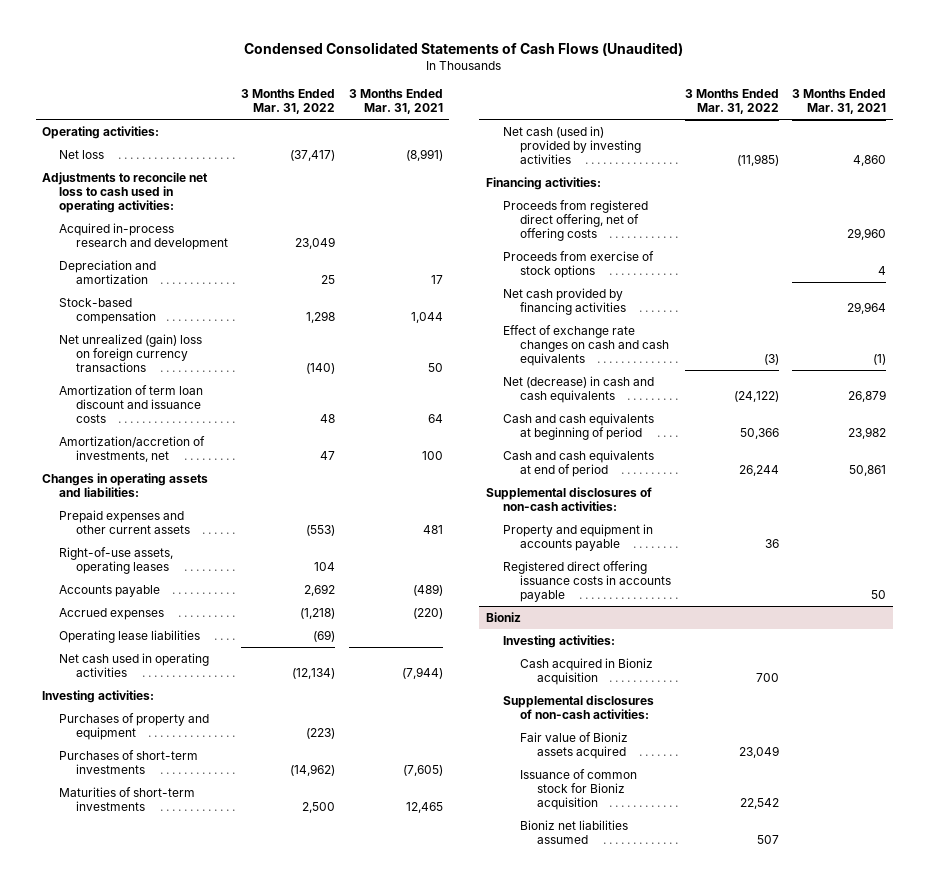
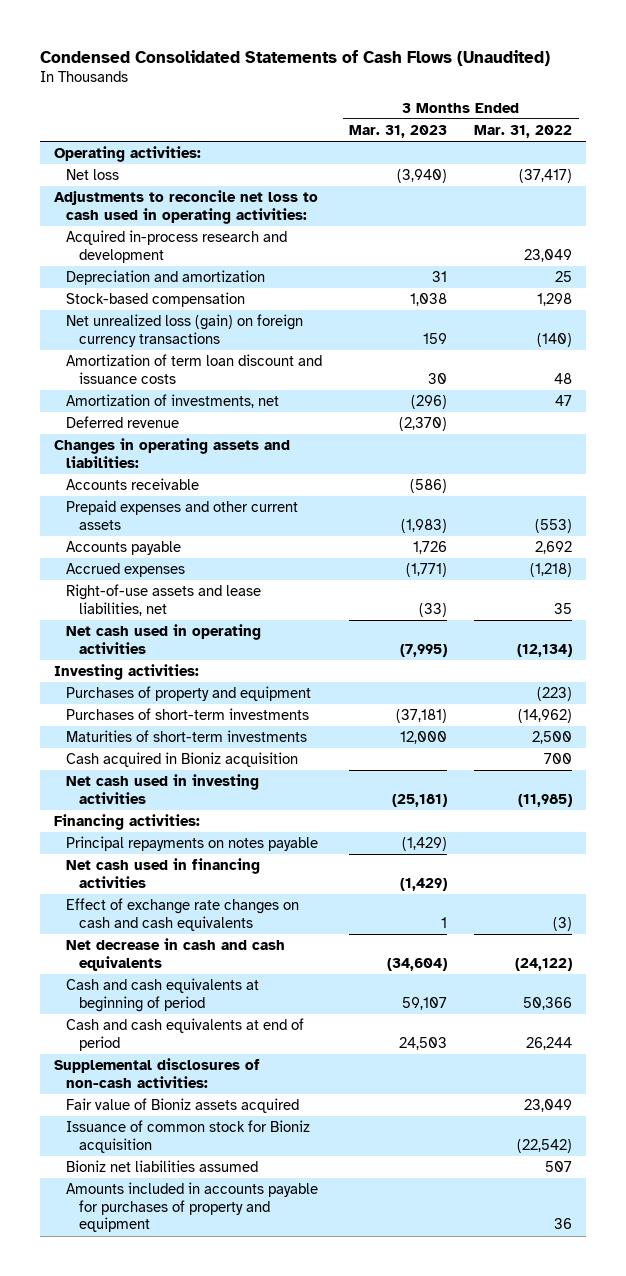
[348,89,443,115] 3 Months Ended Mar. 31, 2021 -> none
none -> [349,124,448,138] Mar. 31, 2023
[59,333,203,372] Net unrealized (gain) loss on foreign currency transactions -> [66,314,304,347] Net unrealized loss (gain) on foreign currency transactions
[59,435,206,462] Amortization/accretion of investments, net -> [66,394,280,409] Amortization of investments, net
none -> [66,416,180,429] Deferred revenue
none -> [66,478,200,491] Accounts receivable
[59,546,174,574] Right-of-use assets, operating leases -> none
[59,629,201,643] Operating lease liabilities -> none
none -> [66,584,262,616] Right-of-use assets and lease liabilities, net
none -> [66,752,299,768] Cash acquired in Bioniz acquisition
[502,125,641,164] Net cash (used in) provided by investing activities -> [66,774,260,804] Net cash used in investing activities
[502,199,648,241] Proceeds from registered direct offering, net of offering costs -> none
[502,250,654,278] Proceeds from exercise of stock options -> none
none -> [66,836,319,852] Principal repayments on notes payable
[502,287,626,315] Net cash provided by financing activities -> [66,858,261,888] Net cash used in financing activities
[502,375,654,403] Net (decrease) in cash and cash equivalents -> [66,938,286,971] Net decrease in cash and cash equivalents
[502,523,653,551] Property and equipment in accounts payable -> none
[502,560,671,602] Registered direct offering issuance costs in accounts payable -> none
[485,611,521,622] Bioniz -> none
[502,634,615,648] Investing activities: -> none
[519,657,653,685] Cash acquired in Bioniz acquisition -> none
[502,694,654,719] Supplemental disclosures of non-cash activities: -> none
[739,797,779,809] 22,542 -> [517,1138,573,1153] (22,542)
none -> [66,1182,319,1233] Amounts included in accounts payable for purchases of property and equipment

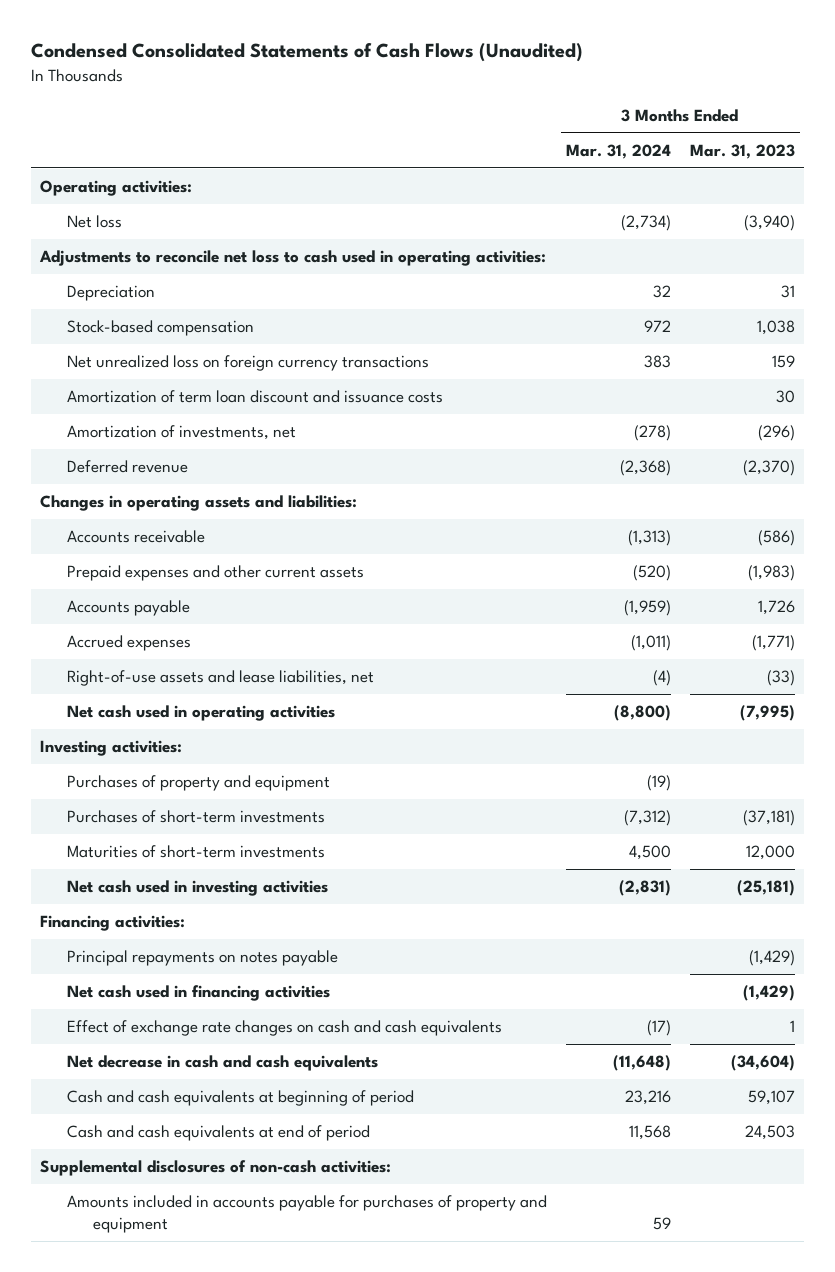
[474,124,573,138] Mar. 31, 2022 -> none
none -> [565,143,671,159] Mar. 31, 2024
[66,230,288,263] Acquired in-process research and development -> none
[66,270,266,286] Depreciation and amortization -> none
none -> [66,285,155,302] Depreciation
[66,314,304,347] Net unrealized loss (gain) on foreign currency transactions -> [66,355,429,372] Net unrealized loss on foreign currency transactions
[66,752,299,768] Cash acquired in Bioniz acquisition -> none
[66,1098,300,1114] Fair value of Bioniz assets acquired -> none
[66,1120,311,1153] Issuance of common stock for Bioniz acquisition -> none
[66,1160,259,1173] Bioniz net liabilities assumed -> none

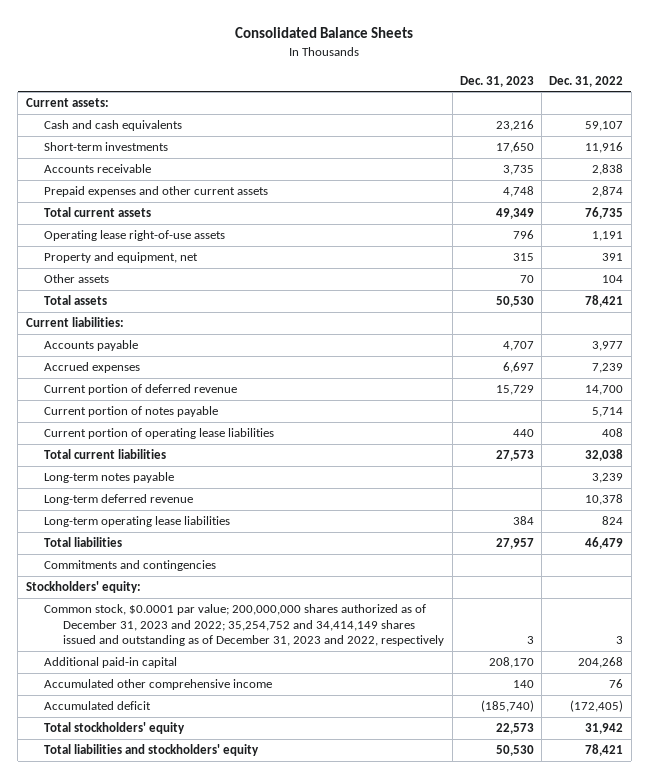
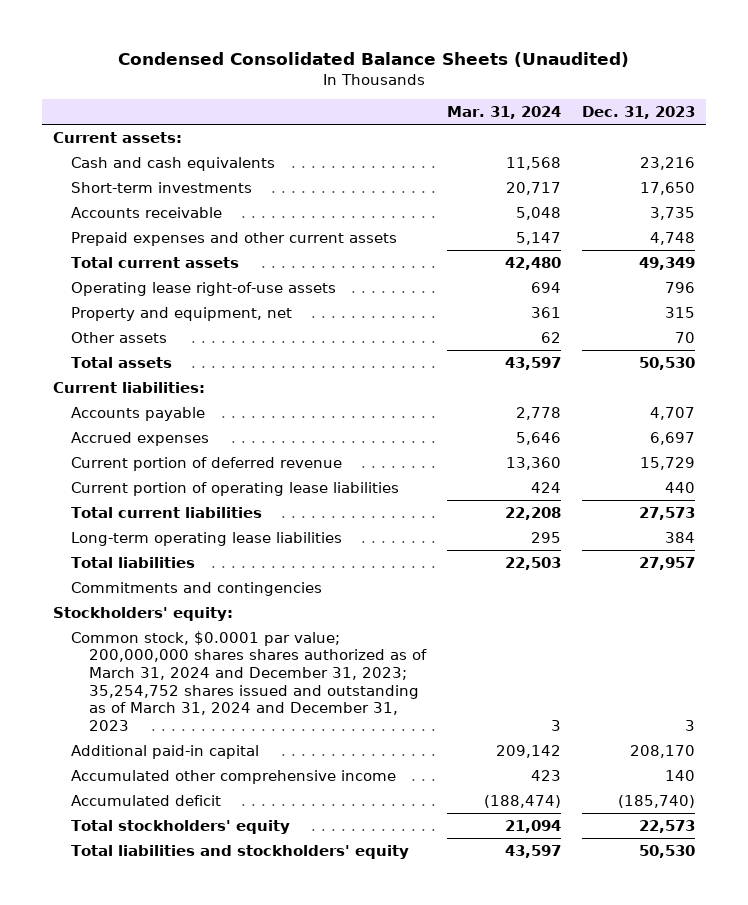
[235,27,414,39] Consolidated Balance Sheets -> [117,51,629,67] Condensed Consolidated Balance Sheets (Unaudited)
[549,75,624,87] Dec. 31, 2022 -> none
none -> [447,106,562,120] Mar. 31, 2024
[44,406,219,418] Current portion of notes payable -> none
[44,472,175,484] Long-term notes payable -> none
[44,494,194,506] Long-term deferred revenue -> none
[44,604,445,646] Common stock, $0.0001 par value; 200,000,000 shares authorized as of December 31, 2023 and 2022; 35,254,752 and 34,414,149 shares issued and outstanding as of December 31, 2023 and 2022, respectively -> [70,630,427,731] Common stock, $0.0001 par value; 200,000,000 shares shares authorized as of March 31, 2024 and December 31, 2023; 35,254,752 shares issued and outstanding as of March 31, 2024 and December 31, 2023

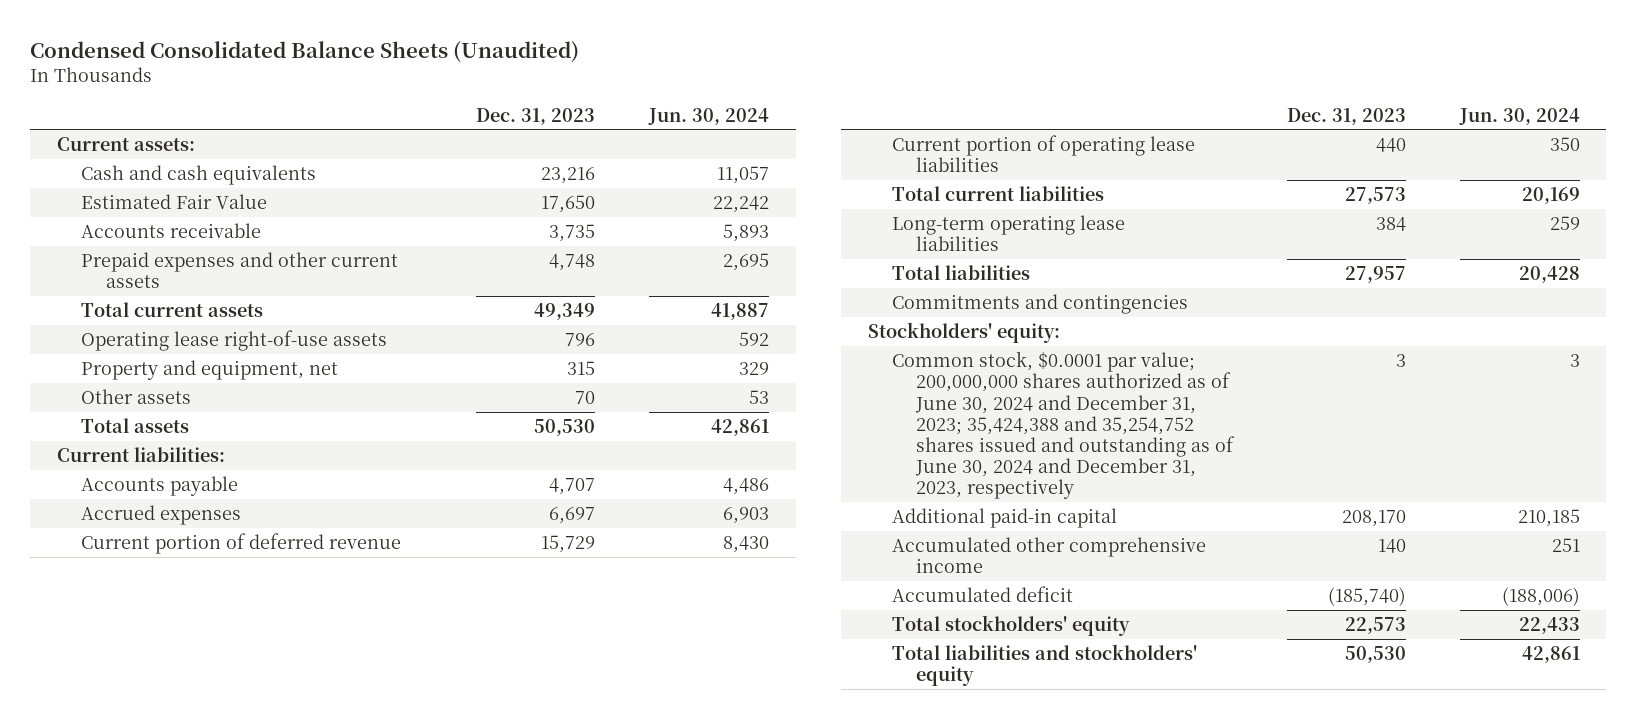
[447,106,562,120] Mar. 31, 2024 -> none
none -> [647,107,769,125] Jun. 30, 2024
[70,181,252,193] Short-term investments -> [81,194,268,210] Estimated Fair Value
[70,630,427,731] Common stock, $0.0001 par value; 200,000,000 shares shares authorized as of March 31, 2024 and December 31, 2023; 35,254,752 shares issued and outstanding as of March 31, 2024 and December 31, 2023 -> [891,351,1236,500] Common stock, $0.0001 par value; 200,000,000 shares authorized as of June 30, 2024 and December 31, 2023; 35,424,388 and 35,254,752 shares issued and outstanding as of June 30, 2024 and December 31, 2023, respectively

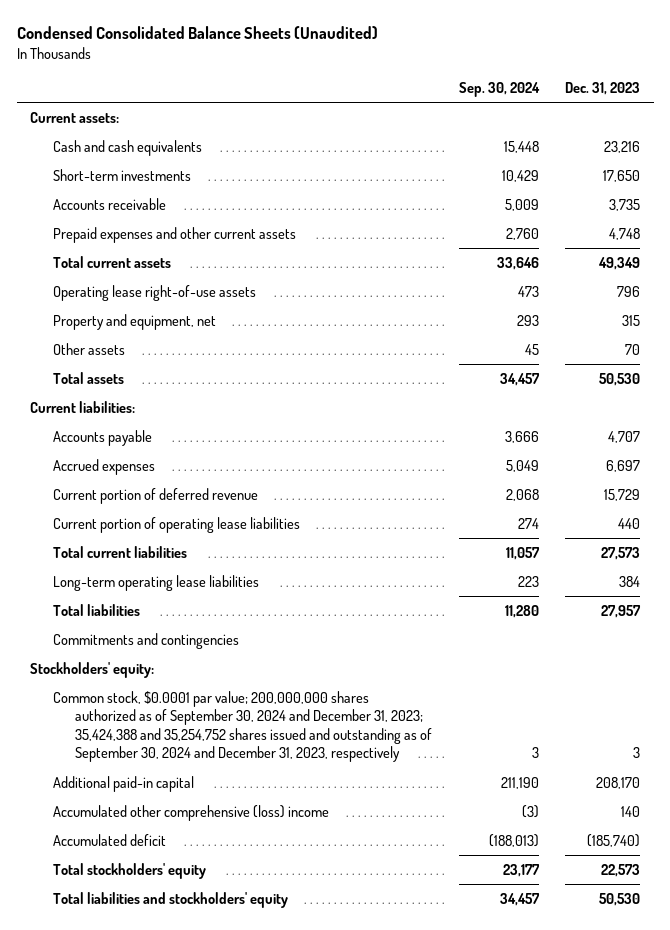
[647,107,769,125] Jun. 30, 2024 -> none
none -> [458,81,540,97] Sep. 30, 2024
[81,194,268,210] Estimated Fair Value -> [52,168,191,181] Short-term investments
[891,351,1236,500] Common stock, $0.0001 par value; 200,000,000 shares authorized as of June 30, 2024 and December 31, 2023; 35,424,388 and 35,254,752 shares issued and outstanding as of June 30, 2024 and December 31, 2023, respectively -> [52,690,433,763] Common stock, $0.0001 par value; 200,000,000 shares authorized as of September 30, 2024 and December 31, 2023; 35,424,388 and 35,254,752 shares issued and outstanding as of September 30, 2024 and December 31, 2023, respectively
[891,537,1206,574] Accumulated other comprehensive income -> [52,804,329,821] Accumulated other comprehensive (loss) income

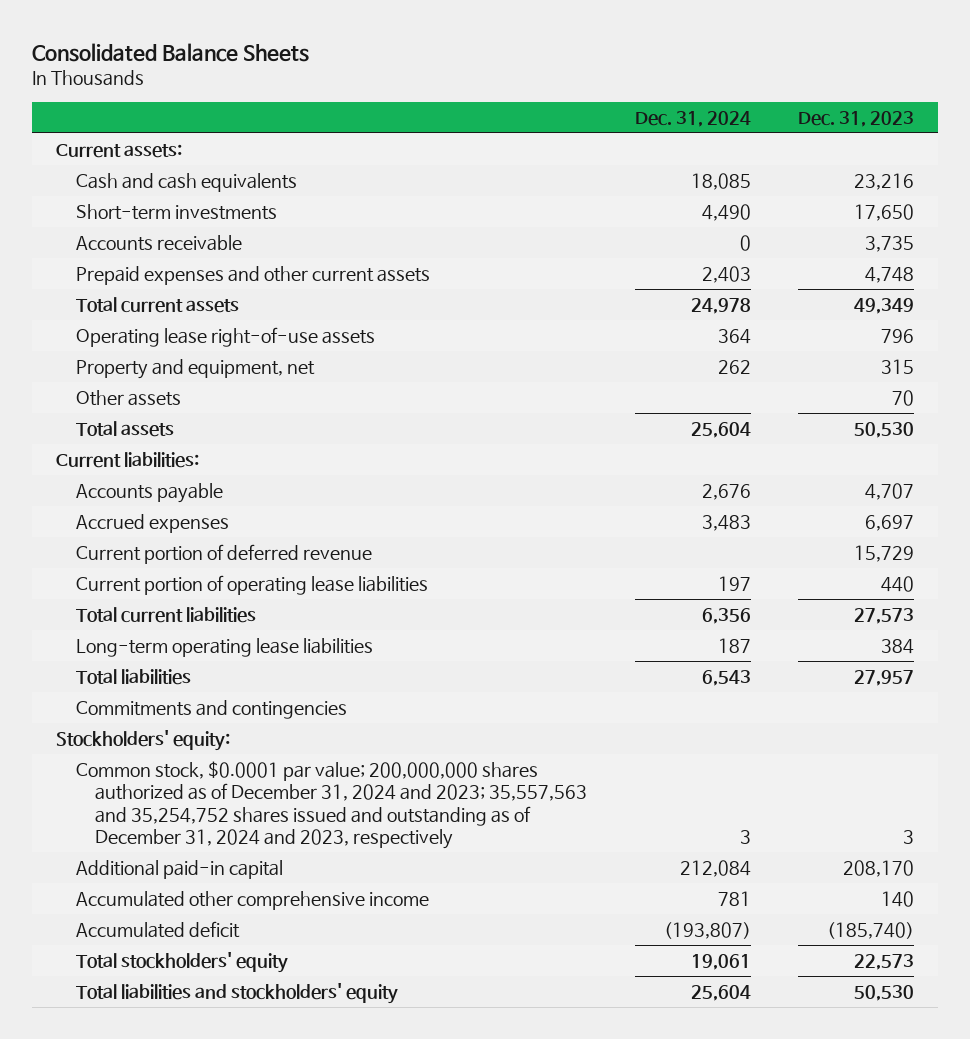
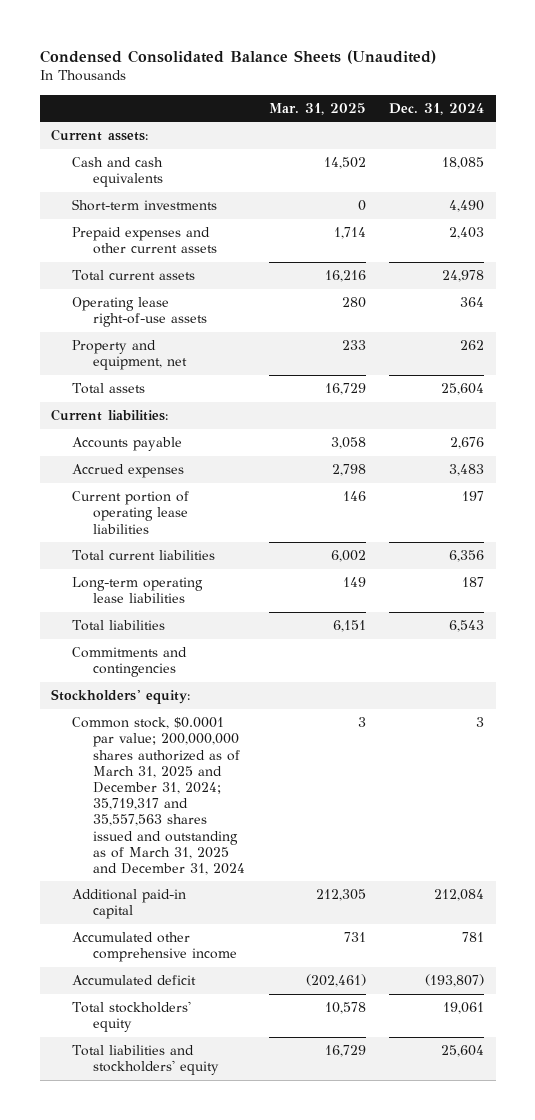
[32,42,310,62] Consolidated Balance Sheets -> [39,49,436,64] Condensed Consolidated Balance Sheets (Unaudited)
[798,110,915,127] Dec. 31, 2023 -> none
none -> [268,102,366,115] Mar. 31, 2025
[75,234,242,251] Accounts receivable -> none
[75,389,181,406] Other assets -> none
[75,543,372,564] Current portion of deferred revenue -> none
[75,760,588,850] Common stock, $0.0001 par value; 200,000,000 shares authorized as of December 31, 2024 and 2023; 35,557,563 and 35,254,752 shares issued and outstanding as of December 31, 2024 and 2023, respectively -> [72,717,246,875] Common stock, $0.0001 par value; 200,000,000 shares authorized as of March 31, 2025 and December 31, 2024; 35,719,317 and 35,557,563 shares issued and outstanding as of March 31, 2025 and December 31, 2024

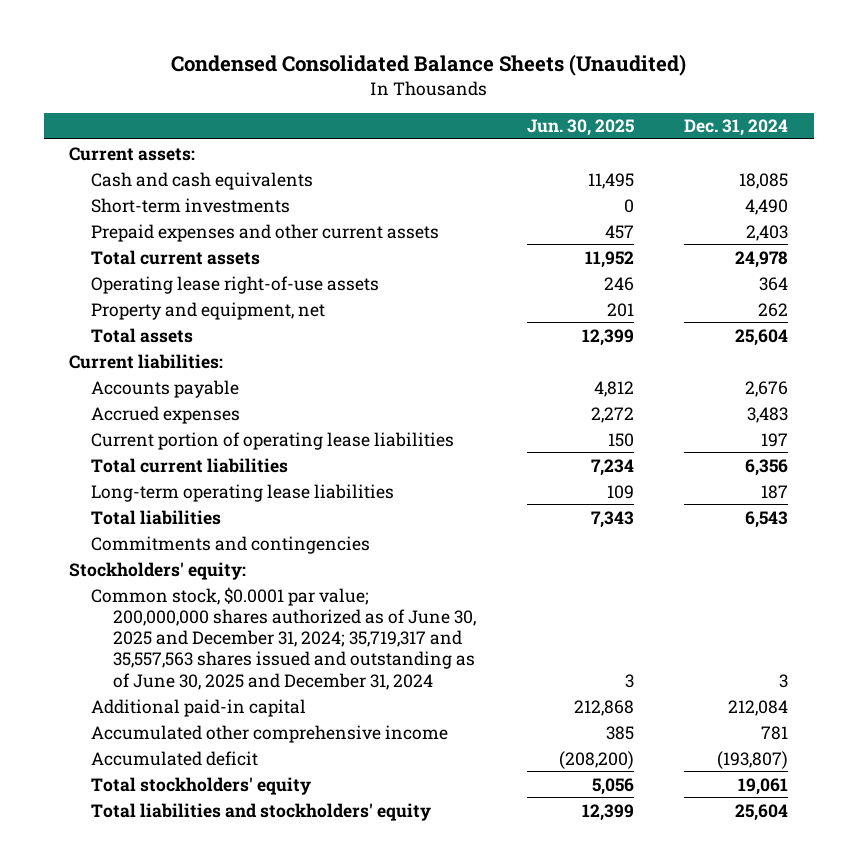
[268,102,366,115] Mar. 31, 2025 -> none
none -> [526,119,634,137] Jun. 30, 2025
[72,717,246,875] Common stock, $0.0001 par value; 200,000,000 shares authorized as of March 31, 2025 and December 31, 2024; 35,719,317 and 35,557,563 shares issued and outstanding as of March 31, 2025 and December 31, 2024 -> [91,586,477,690] Common stock, $0.0001 par value; 200,000,000 shares authorized as of June 30, 2025 and December 31, 2024; 35,719,317 and 35,557,563 shares issued and outstanding as of June 30, 2025 and December 31, 2024

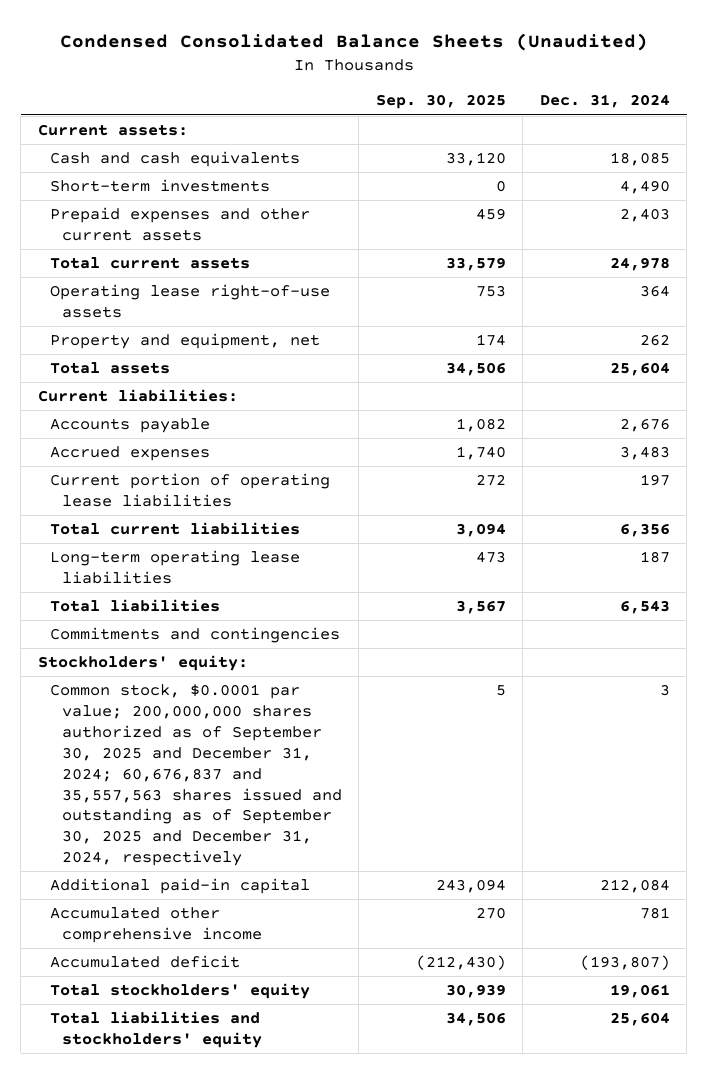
[526,119,634,137] Jun. 30, 2025 -> none
none -> [375,94,506,110] Sep. 30, 2025
[91,586,477,690] Common stock, $0.0001 par value; 200,000,000 shares authorized as of June 30, 2025 and December 31, 2024; 35,719,317 and 35,557,563 shares issued and outstanding as of June 30, 2025 and December 31, 2024 -> [49,684,342,867] Common stock, $0.0001 par value; 200,000,000 shares authorized as of September 30, 2025 and December 31, 2024; 60,676,837 and 35,557,563 shares issued and outstanding as of September 30, 2025 and December 31, 2024, respectively

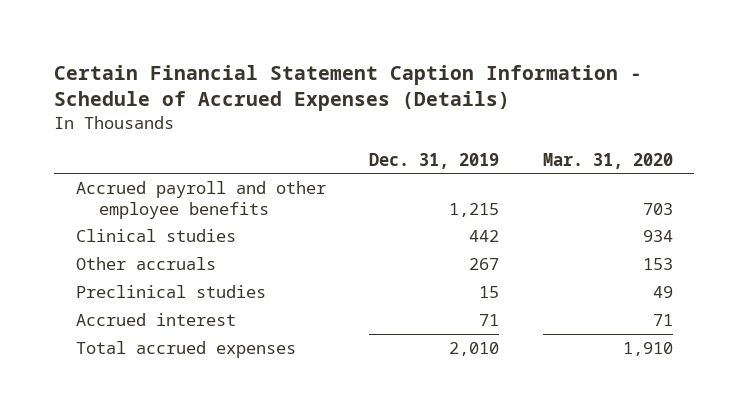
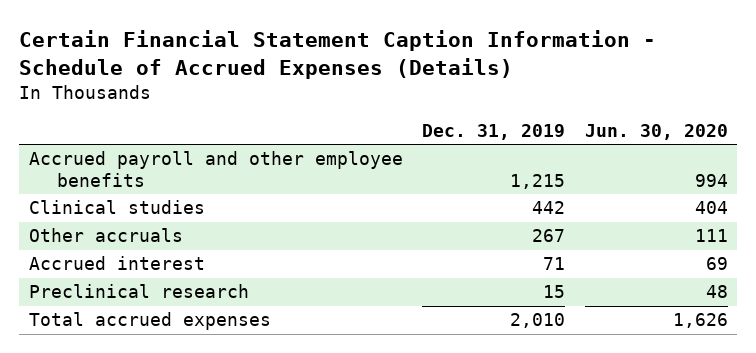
[542,152,673,169] Mar. 31, 2020 -> none
none -> [584,124,728,141] Jun. 30, 2020
[75,284,266,298] Preclinical studies -> none
none -> [28,284,249,299] Preclinical research

